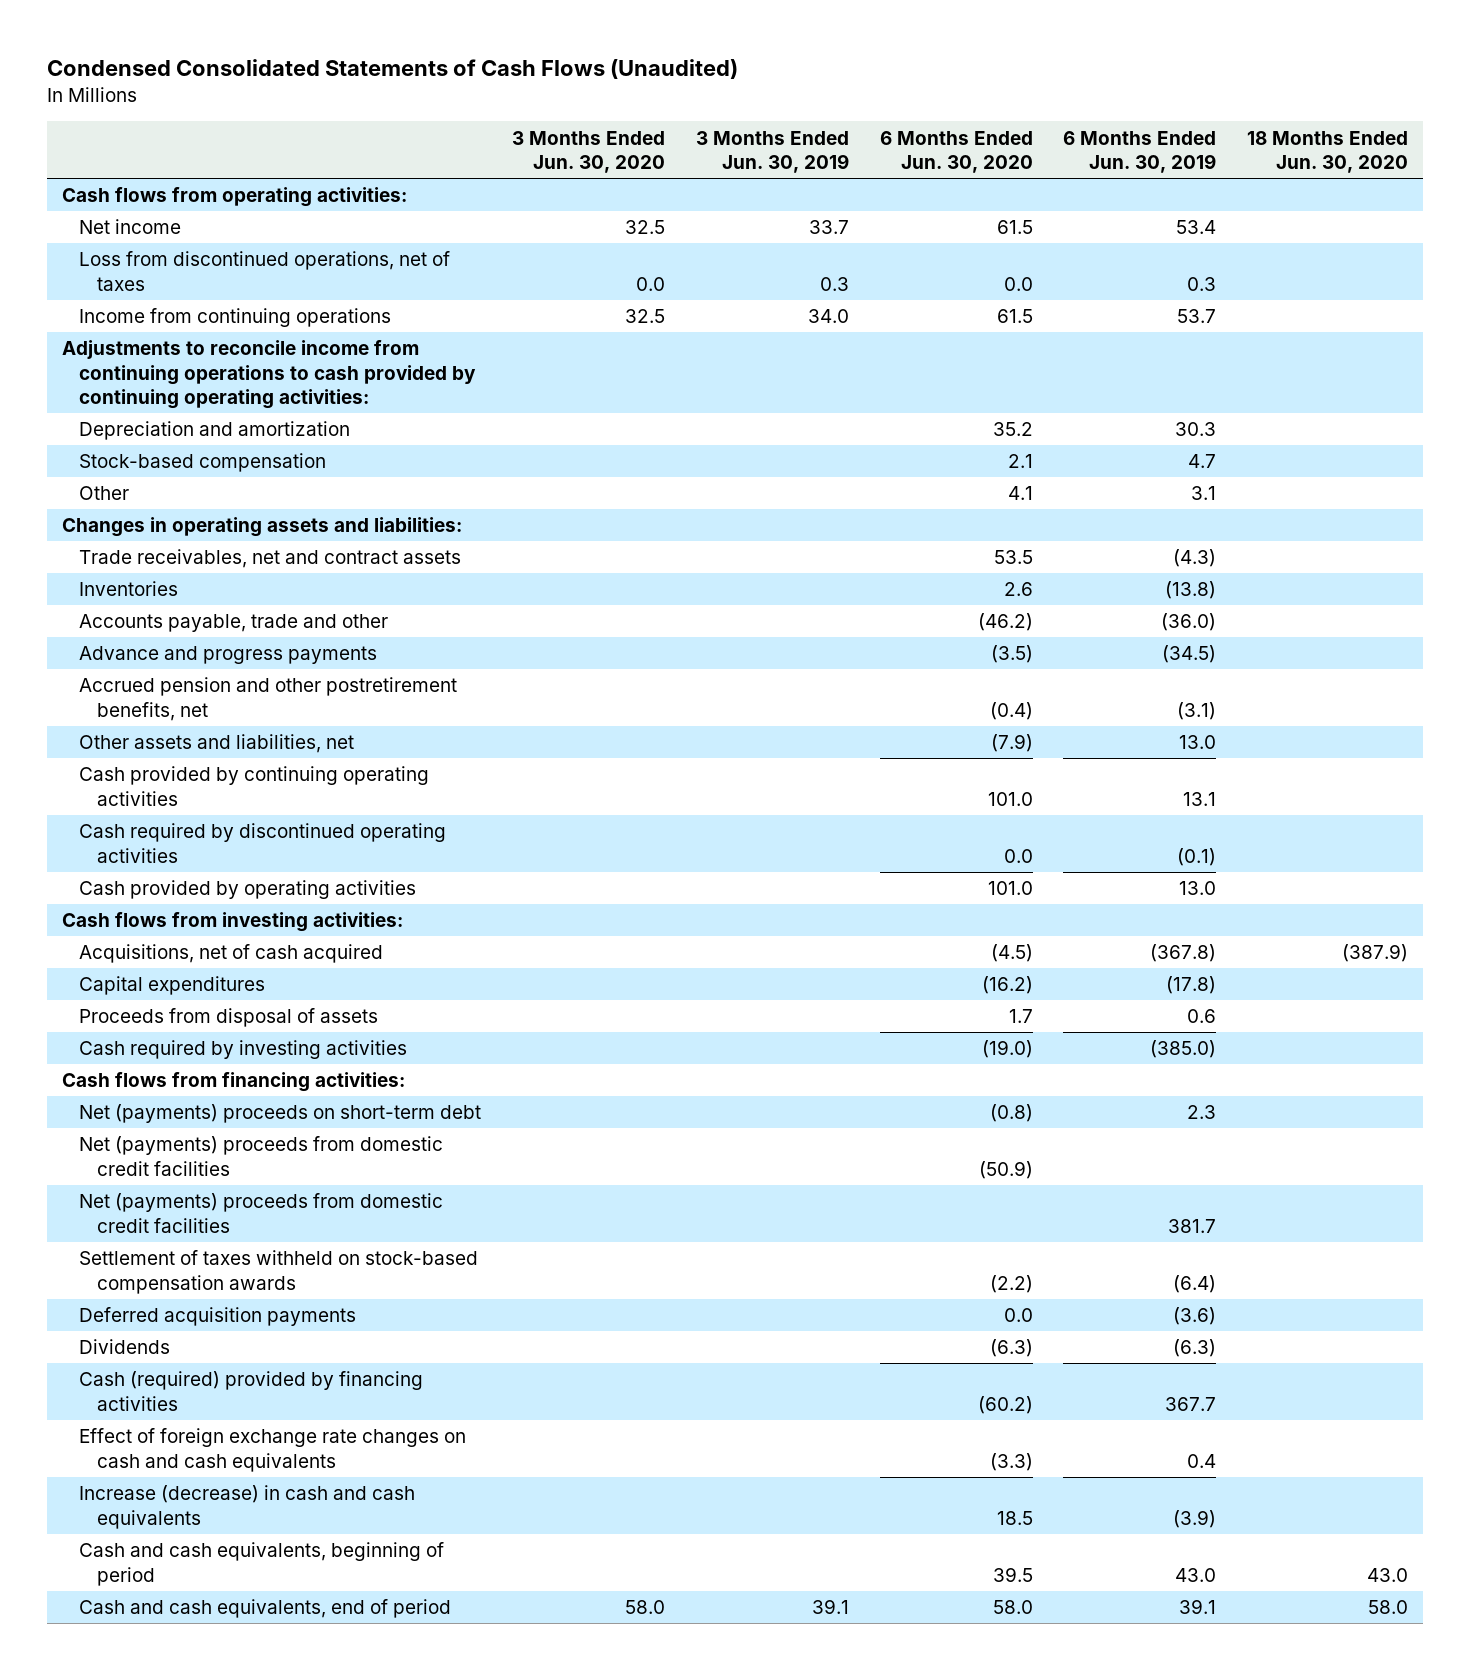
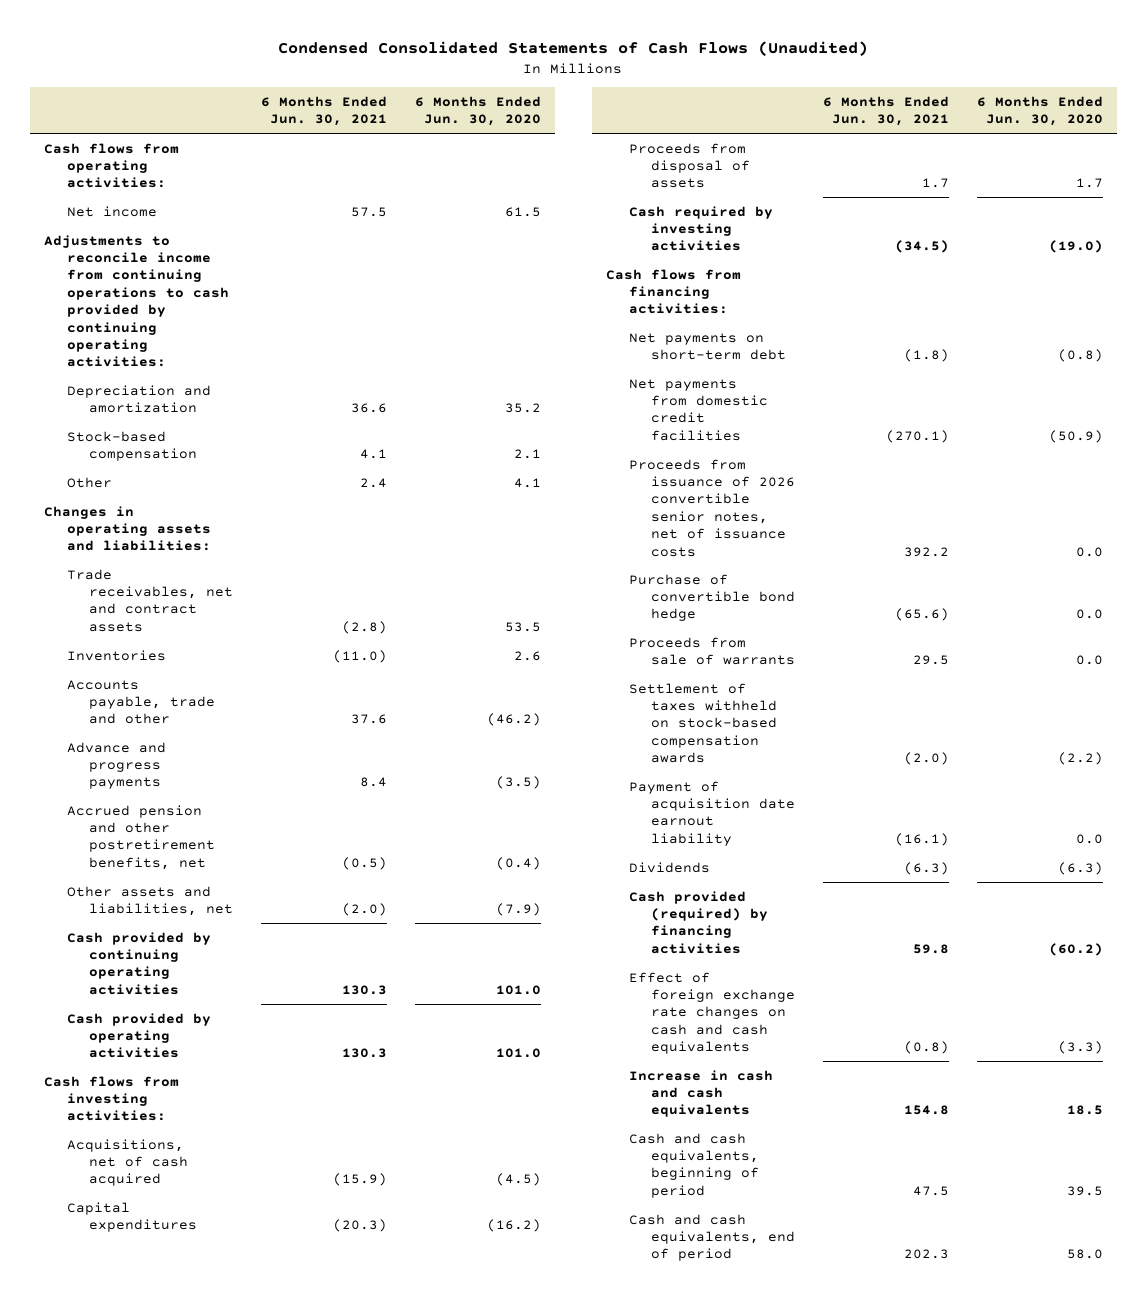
[512,130,666,174] 3 Months Ended Jun. 30, 2020 -> none
[695,130,849,174] 3 Months Ended Jun. 30, 2019 -> none
[1063,130,1217,174] 6 Months Ended Jun. 30, 2019 -> none
[1247,130,1409,174] 18 Months Ended Jun. 30, 2020 -> none
none -> [261,95,388,127] 6 Months Ended Jun. 30, 2021
[79,251,451,291] Loss from discontinued operations, net of taxes -> none
[79,308,392,328] Income from continuing operations -> none
[79,823,447,863] Cash required by discontinued operating activities -> none
[79,1193,444,1233] Net (payments) proceeds from domestic credit facilities -> none
[79,1104,482,1124] Net (payments) proceeds on short-term debt -> [628,332,787,361] Net payments on short-term debt
[79,1136,444,1176] Net (payments) proceeds from domestic credit facilities -> [628,378,769,441] Net payments from domestic credit facilities
none -> [628,458,796,557] Proceeds from issuance of 2026 convertible senior notes, net of issuance costs
none -> [628,573,796,622] Purchase of convertible bond hedge
none -> [628,636,796,666] Proceeds from sale of warrants
[79,1307,357,1327] Deferred acquisition payments -> none
none -> [628,780,796,846] Payment of acquisition date earnout liability
[79,1371,424,1411] Cash (required) provided by financing activities -> [628,890,769,954] Cash provided (required) by financing activities
[79,1485,416,1529] Increase (decrease) in cash and cash equivalents -> [628,1069,773,1118] Increase in cash and cash equivalents

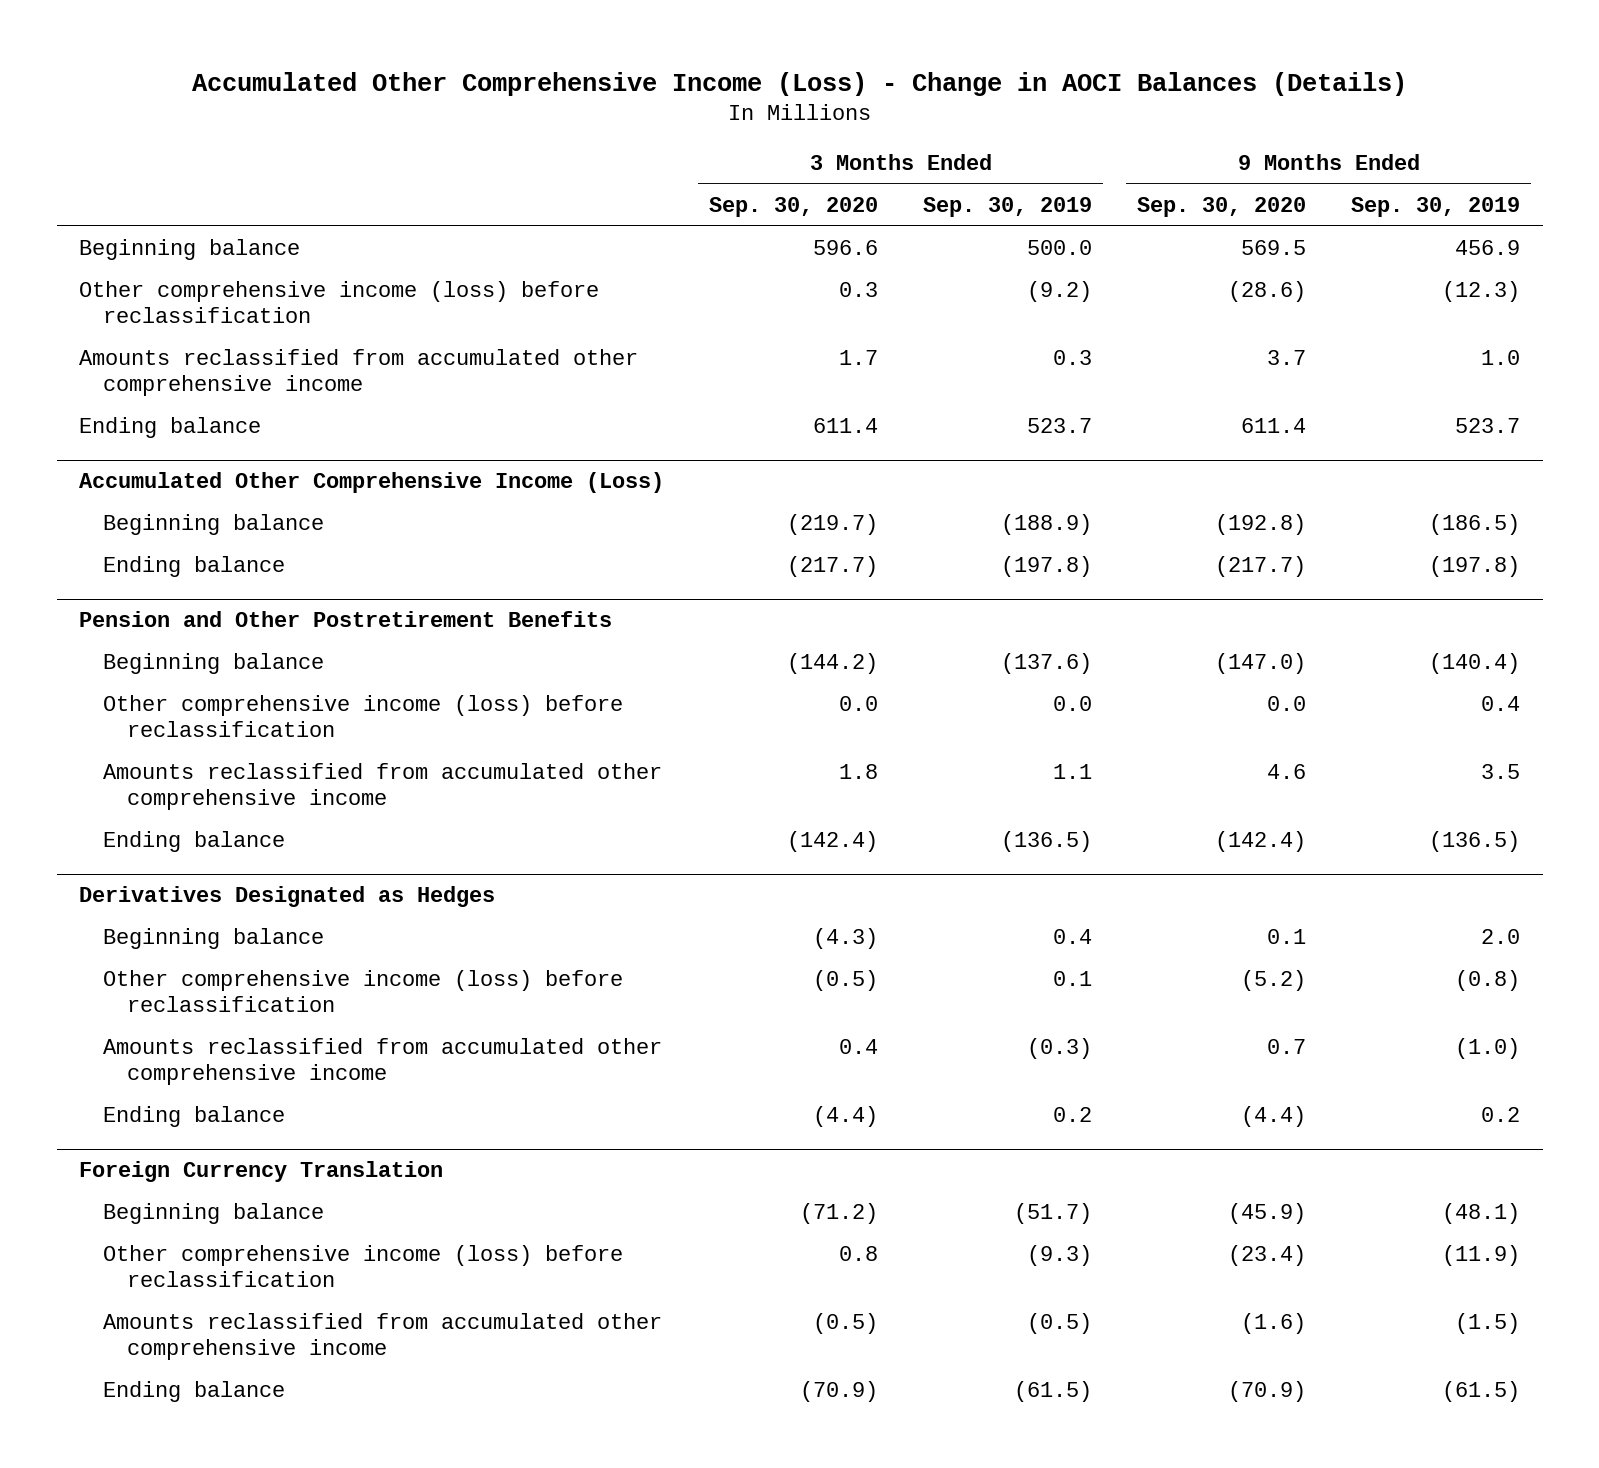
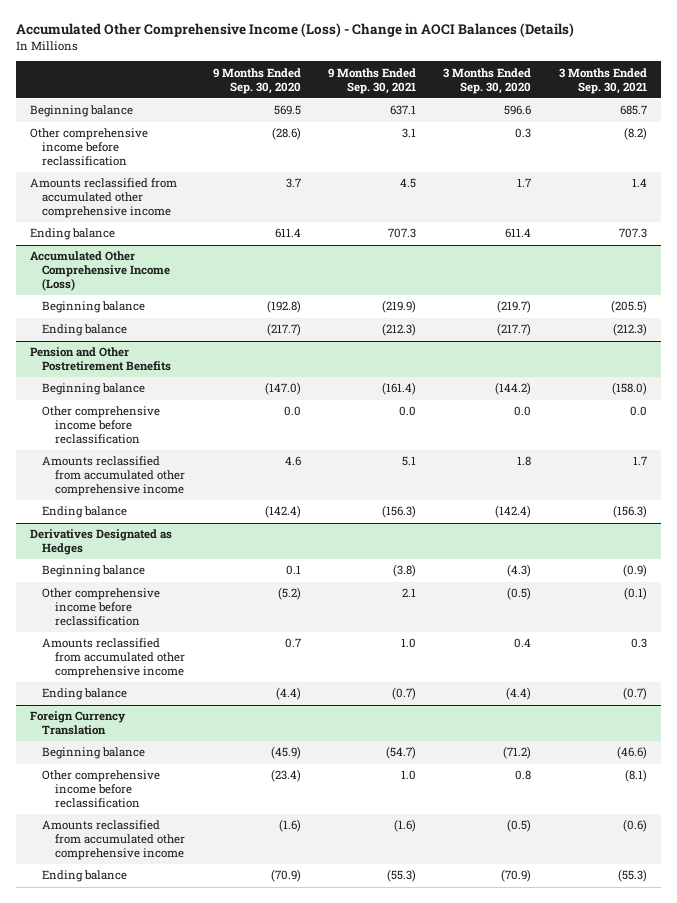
[923,196,1093,217] Sep. 30, 2019 -> none
[1351,196,1521,217] Sep. 30, 2019 -> none
none -> [327,67,416,94] 9 Months Ended Sep. 30, 2021
none -> [558,67,647,94] 3 Months Ended Sep. 30, 2021
[79,281,600,324] Other comprehensive income (loss) before reclassification -> [29,128,148,167] Other comprehensive income before reclassification
[103,695,624,738] Other comprehensive income (loss) before reclassification -> [42,406,161,445] Other comprehensive income before reclassification
[103,970,624,1013] Other comprehensive income (loss) before reclassification -> [42,588,161,627] Other comprehensive income before reclassification
[103,1245,624,1288] Other comprehensive income (loss) before reclassification -> [42,770,161,809] Other comprehensive income before reclassification

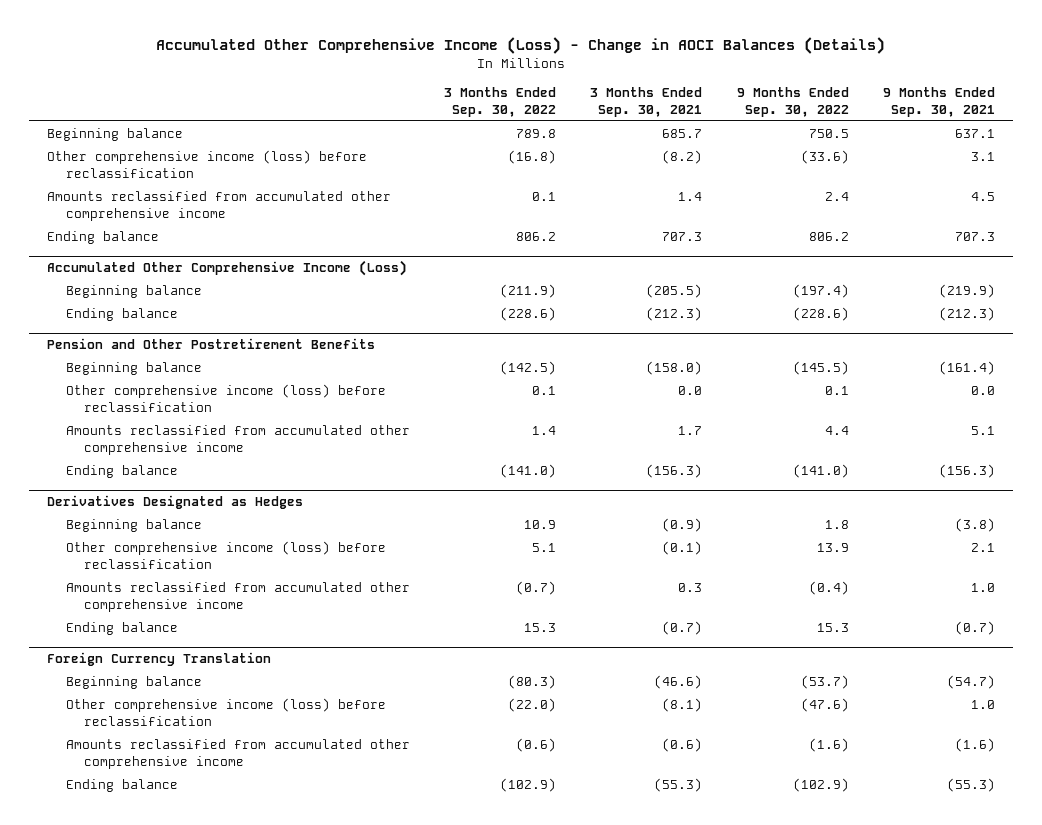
[212,67,301,94] 9 Months Ended Sep. 30, 2020 -> none
[443,67,532,94] 3 Months Ended Sep. 30, 2020 -> none
none -> [444,86,557,117] 3 Months Ended Sep. 30, 2022
none -> [736,86,849,117] 9 Months Ended Sep. 30, 2022
[29,128,148,167] Other comprehensive income before reclassification -> [46,149,367,178] Other comprehensive income (loss) before reclassification
[42,406,161,445] Other comprehensive income before reclassification -> [65,383,386,412] Other comprehensive income (loss) before reclassification
[42,588,161,627] Other comprehensive income before reclassification -> [65,540,386,569] Other comprehensive income (loss) before reclassification
[42,770,161,809] Other comprehensive income before reclassification -> [65,697,386,726] Other comprehensive income (loss) before reclassification

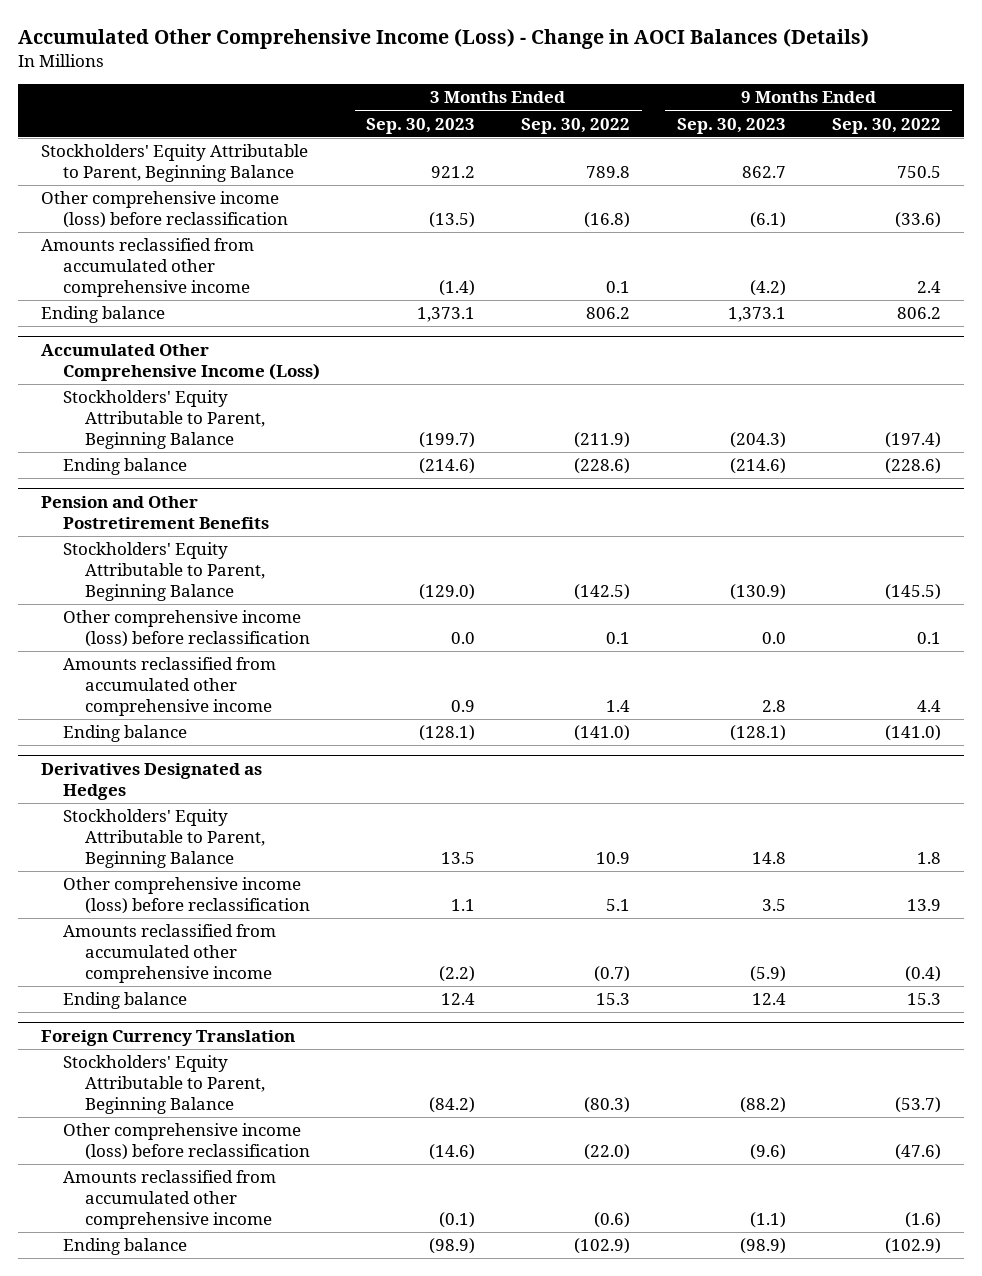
[590,86,703,117] 3 Months Ended Sep. 30, 2021 -> none
[883,86,996,117] 9 Months Ended Sep. 30, 2021 -> none
none -> [366,117,476,134] Sep. 30, 2023
none -> [676,117,786,134] Sep. 30, 2023
[46,127,183,141] Beginning balance -> [41,144,309,183] Stockholders' Equity Attributable to Parent, Beginning Balance
[65,284,202,298] Beginning balance -> [62,390,265,449] Stockholders' Equity Attributable to Parent, Beginning Balance
[65,361,202,375] Beginning balance -> [62,542,265,601] Stockholders' Equity Attributable to Parent, Beginning Balance
[65,518,202,532] Beginning balance -> [62,809,265,868] Stockholders' Equity Attributable to Parent, Beginning Balance
[65,675,202,689] Beginning balance -> [62,1055,265,1114] Stockholders' Equity Attributable to Parent, Beginning Balance

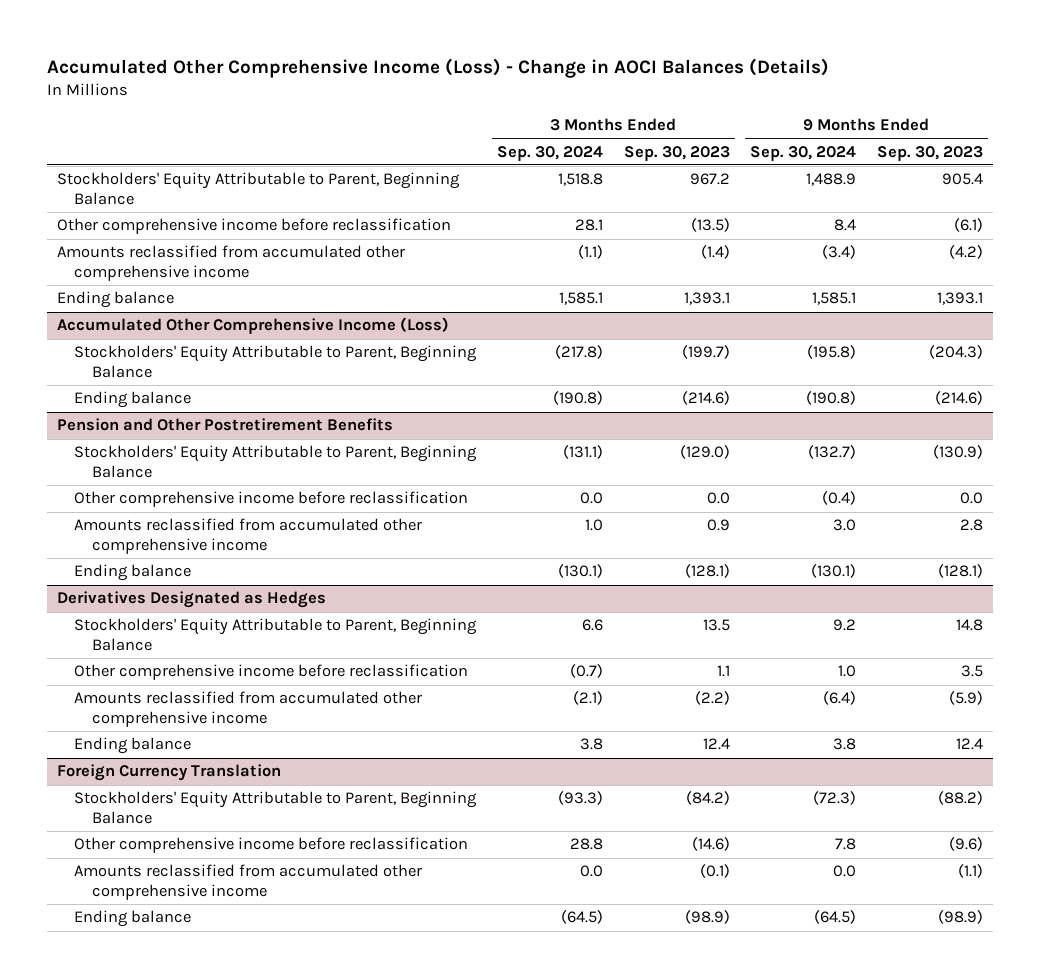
[521,117,631,134] Sep. 30, 2022 -> none
[831,117,941,134] Sep. 30, 2022 -> none
none -> [496,145,603,161] Sep. 30, 2024
none -> [750,145,857,161] Sep. 30, 2024
[431,166,476,179] 921.2 -> [689,173,730,186] 967.2
[741,166,786,179] 862.7 -> [941,173,983,186] 905.4
[41,191,288,229] Other comprehensive income (loss) before reclassification -> [57,218,452,235] Other comprehensive income before reclassification
[417,307,476,323] 1,373.1 -> [683,292,730,306] 1,393.1
[727,307,786,323] 1,373.1 -> [936,292,983,306] 1,393.1
[62,610,310,648] Other comprehensive income (loss) before reclassification -> [74,491,469,508] Other comprehensive income before reclassification
[62,877,310,915] Other comprehensive income (loss) before reclassification -> [74,664,469,681] Other comprehensive income before reclassification
[62,1123,310,1161] Other comprehensive income (loss) before reclassification -> [74,837,469,854] Other comprehensive income before reclassification

